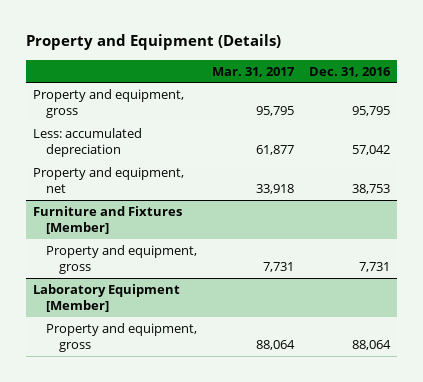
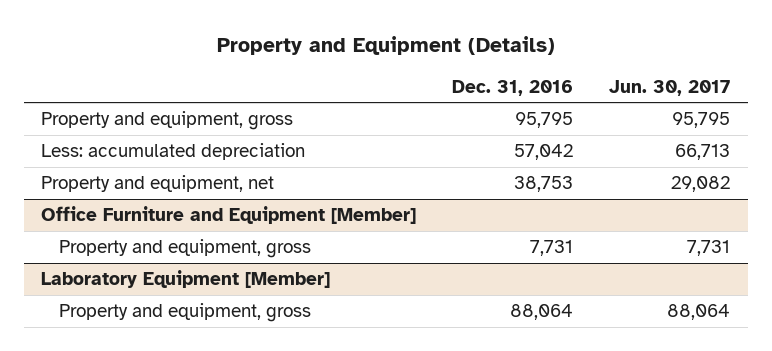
[211,66,295,77] Mar. 31, 2017 -> none
none -> [609,79,731,96] Jun. 30, 2017
[33,205,183,234] Furniture and Fixtures [Member] -> [41,206,417,225] Office Furniture and Equipment [Member]

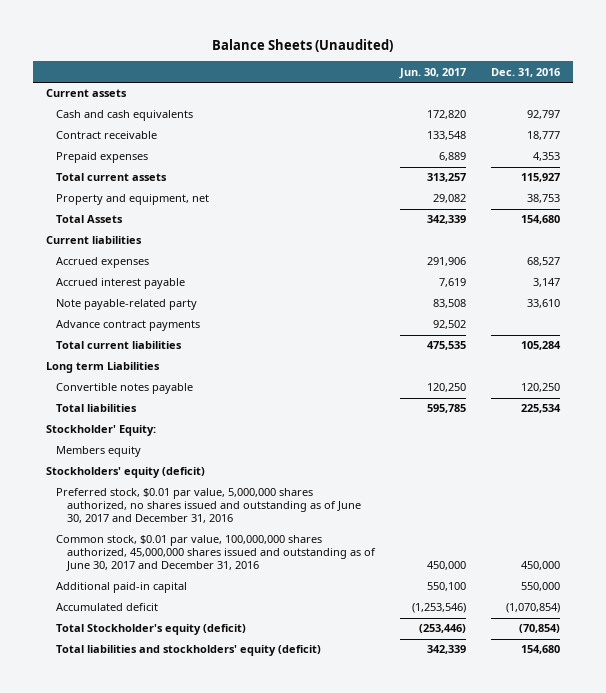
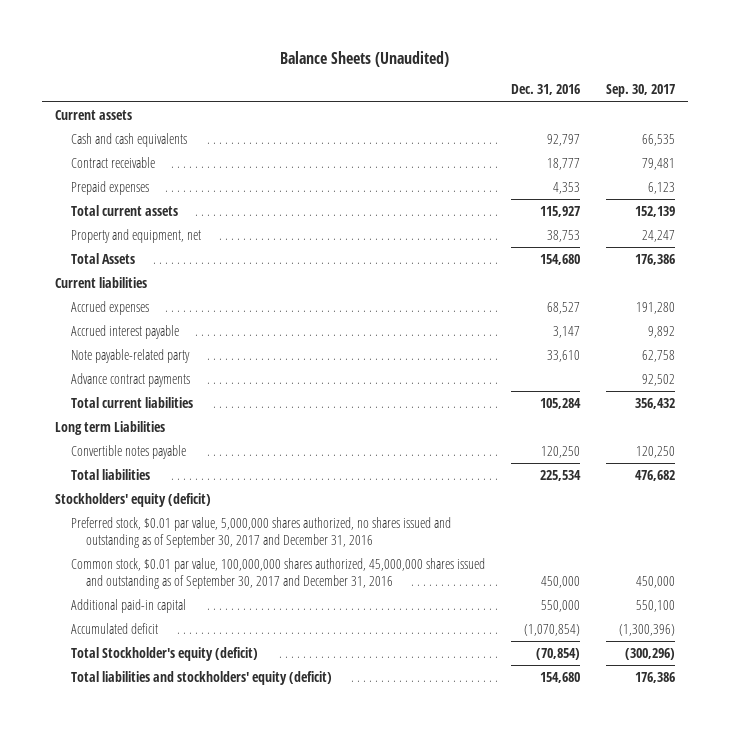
[399,67,467,79] Jun. 30, 2017 -> none
none -> [605,84,675,98] Sep. 30, 2017
[45,425,156,437] Stockholder' Equity: -> none
[56,446,142,458] Members equity -> none
[56,488,361,524] Preferred stock, $0.01 par value, 5,000,000 shares authorized, no shares issued and outstanding as of June 30, 2017 and December 31, 2016 -> [70,517,451,548] Preferred stock, $0.01 par value, 5,000,000 shares authorized, no shares issued and outstanding as of September 30, 2017 and December 31, 2016
[56,535,376,572] Common stock, $0.01 par value, 100,000,000 shares authorized, 45,000,000 shares issued and outstanding as of June 30, 2017 and December 31, 2016 -> [70,558,485,589] Common stock, $0.01 par value, 100,000,000 shares authorized, 45,000,000 shares issued and outstanding as of September 30, 2017 and December 31, 2016

